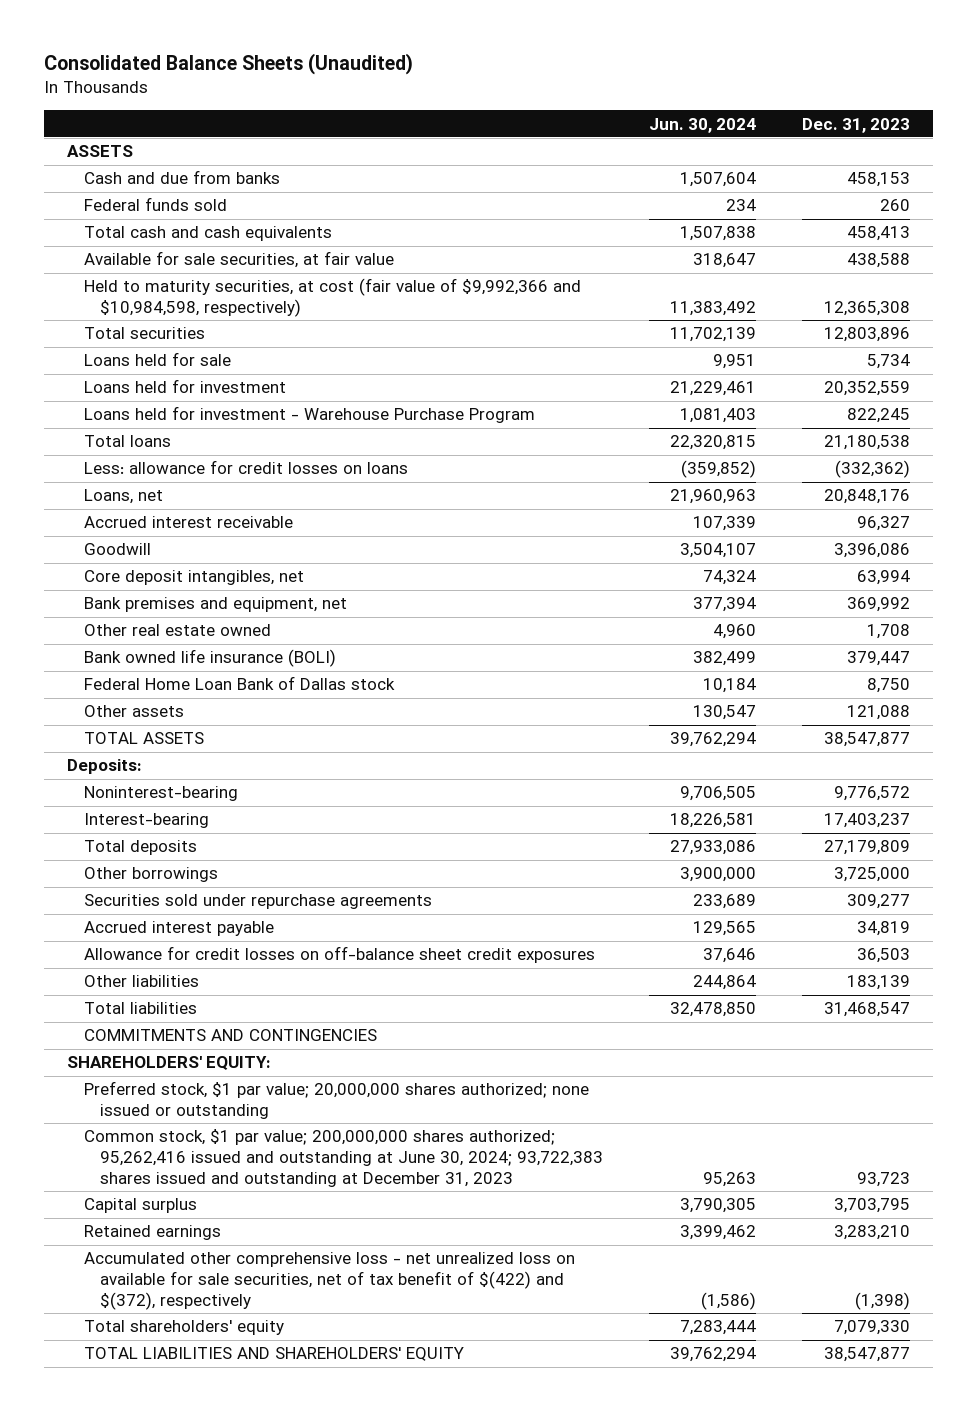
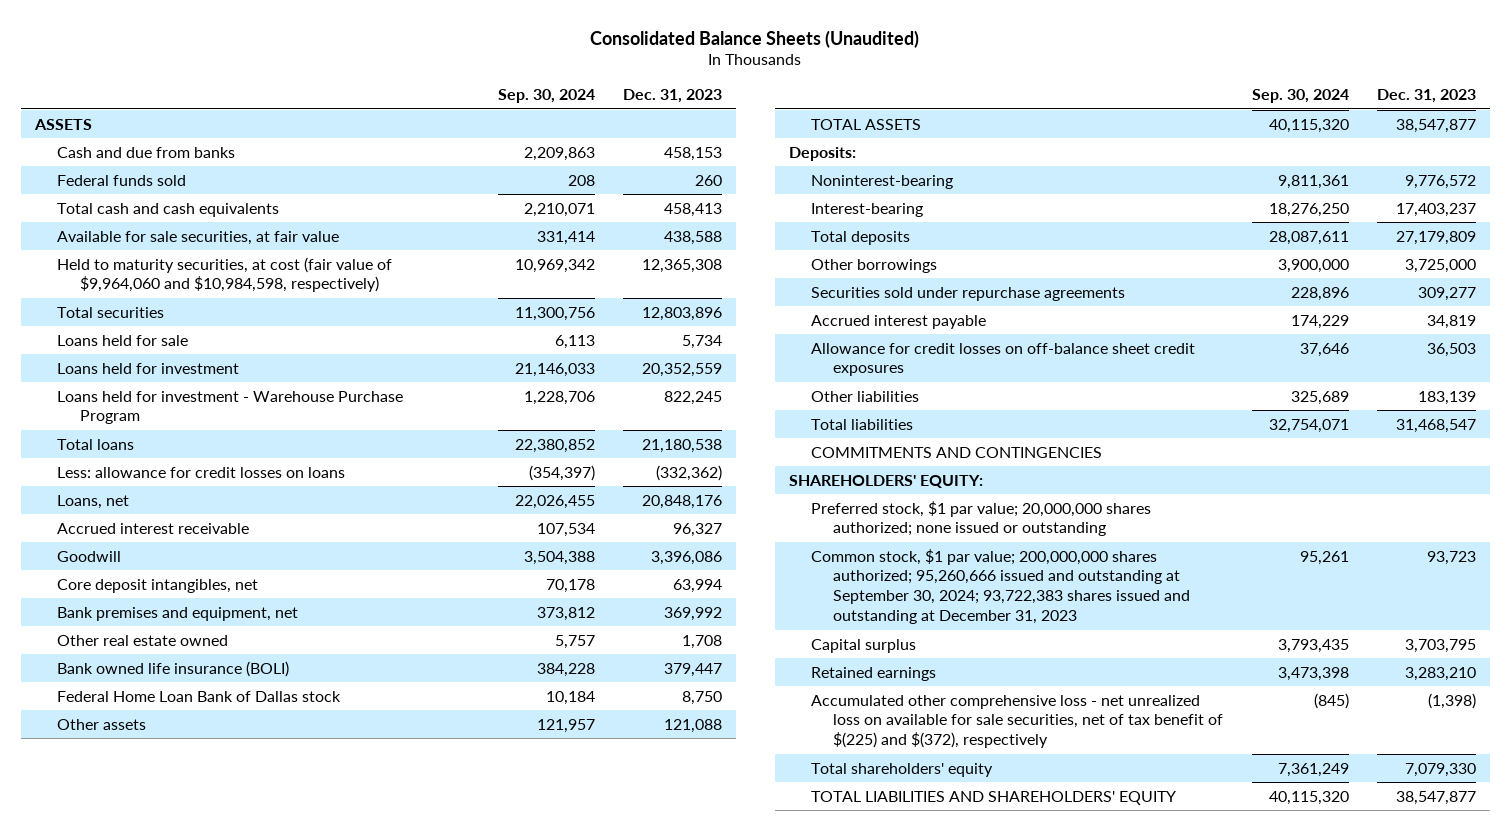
[648,117,756,133] Jun. 30, 2024 -> none
none -> [497,89,595,104] Sep. 30, 2024
[83,278,581,318] Held to maturity securities, at cost (fair value of $9,992,366 and $10,984,598, respectively) -> [57,256,393,293] Held to maturity securities, at cost (fair value of $9,964,060 and $10,984,598, respectively)
[83,1129,603,1187] Common stock, $1 par value; 200,000,000 shares authorized; 95,262,416 issued and outstanding at June 30, 2024; 93,722,383 shares issued and outstanding at December 31, 2023 -> [810,548,1191,625] Common stock, $1 par value; 200,000,000 shares authorized; 95,260,666 issued and outstanding at September 30, 2024; 93,722,383 shares issued and outstanding at December 31, 2023
[83,1252,575,1310] Accumulated other comprehensive loss - net unrealized loss on available for sale securities, net of tax benefit of $(422) and $(372), respectively -> [810,694,1224,749] Accumulated other comprehensive loss - net unrealized loss on available for sale securities, net of tax benefit of $(225) and $(372), respectively

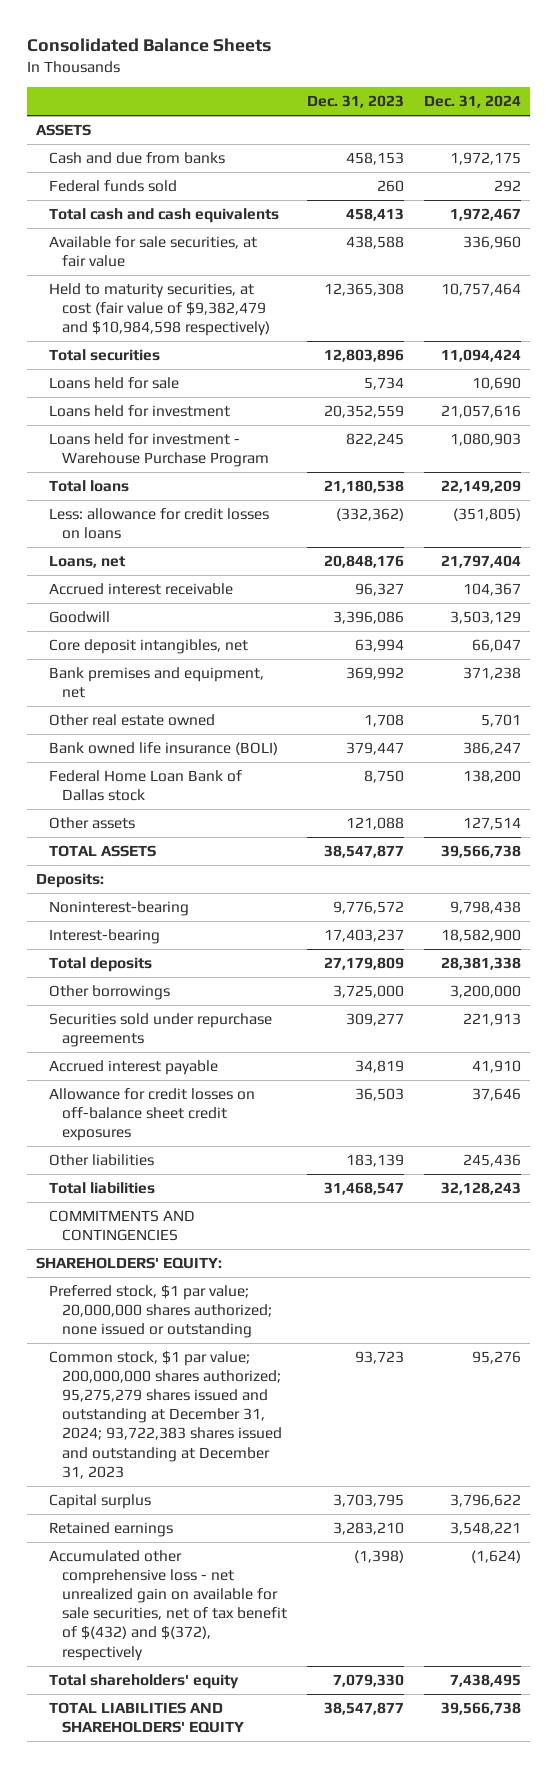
[590,29,920,48] Consolidated Balance Sheets (Unaudited) -> [26,37,271,52] Consolidated Balance Sheets
[497,89,595,104] Sep. 30, 2024 -> none
none -> [423,95,521,109] Dec. 31, 2024
[57,256,393,293] Held to maturity securities, at cost (fair value of $9,964,060 and $10,984,598, respectively) -> [49,283,271,337] Held to maturity securities, at cost (fair value of $9,382,479 and $10,984,598 respectively)
[810,548,1191,625] Common stock, $1 par value; 200,000,000 shares authorized; 95,260,666 issued and outstanding at September 30, 2024; 93,722,383 shares issued and outstanding at December 31, 2023 -> [49,1351,283,1479] Common stock, $1 par value; 200,000,000 shares authorized; 95,275,279 shares issued and outstanding at December 31, 2024; 93,722,383 shares issued and outstanding at December 31, 2023
[810,694,1224,749] Accumulated other comprehensive loss - net unrealized loss on available for sale securities, net of tax benefit of $(225) and $(372), respectively -> [49,1550,288,1661] Accumulated other comprehensive loss - net unrealized gain on available for sale securities, net of tax benefit of $(432) and $(372), respectively

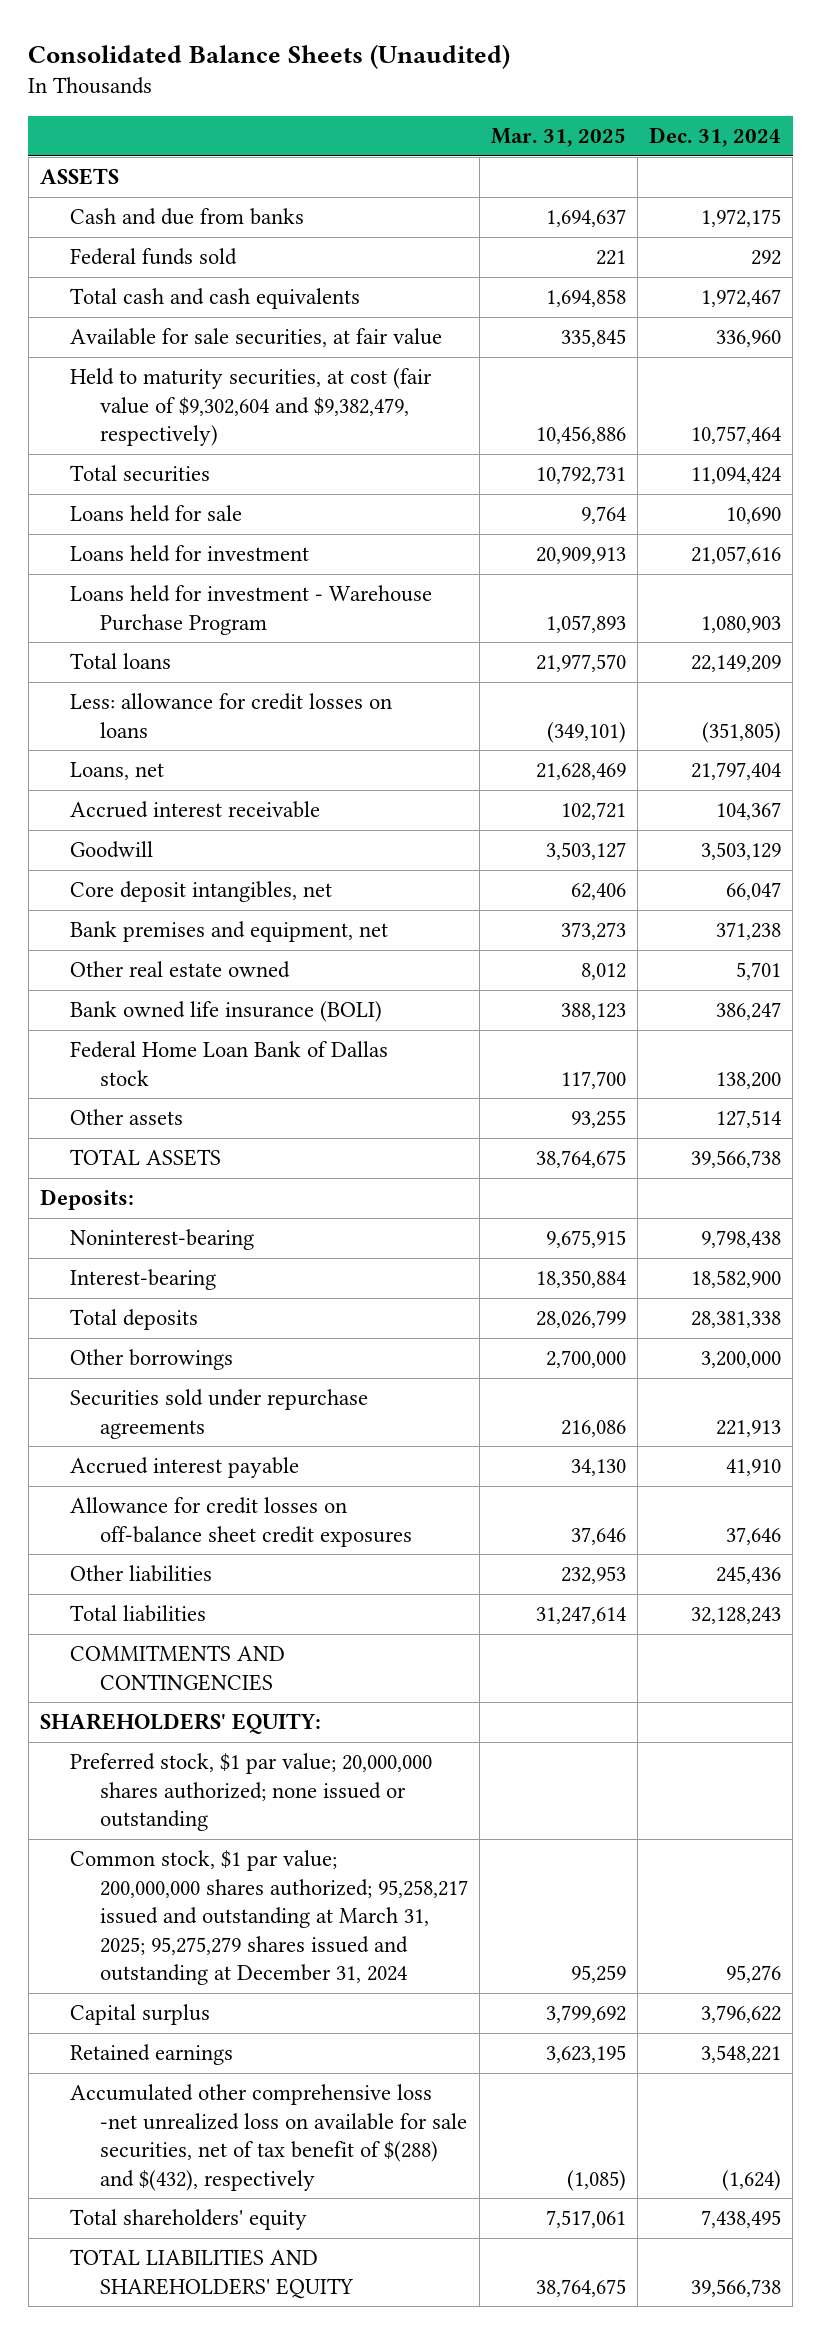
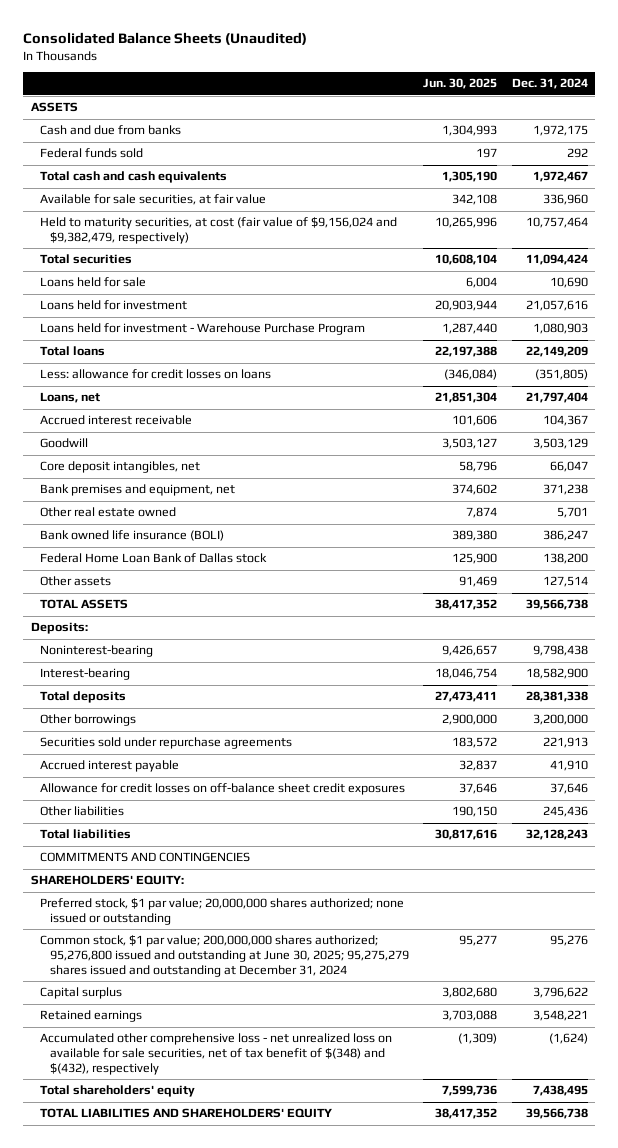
[490,128,626,148] Mar. 31, 2025 -> none
none -> [423,78,498,90] Jun. 30, 2025
[69,368,432,447] Held to maturity securities, at cost (fair value of $9,302,604 and $9,382,479, respectively) -> [40,217,398,245] Held to maturity securities, at cost (fair value of $9,156,024 and $9,382,479, respectively)
[69,1850,468,1986] Common stock, $1 par value; 200,000,000 shares authorized; 95,258,217 issued and outstanding at March 31, 2025; 95,275,279 shares issued and outstanding at December 31, 2024 -> [40,935,409,977] Common stock, $1 par value; 200,000,000 shares authorized; 95,276,800 issued and outstanding at June 30, 2025; 95,275,279 shares issued and outstanding at December 31, 2024
[69,2084,467,2191] Accumulated other comprehensive loss -net unrealized loss on available for sale securities, net of tax benefit of $(288) and $(432), respectively -> [40,1033,393,1075] Accumulated other comprehensive loss - net unrealized loss on available for sale securities, net of tax benefit of $(348) and $(432), respectively

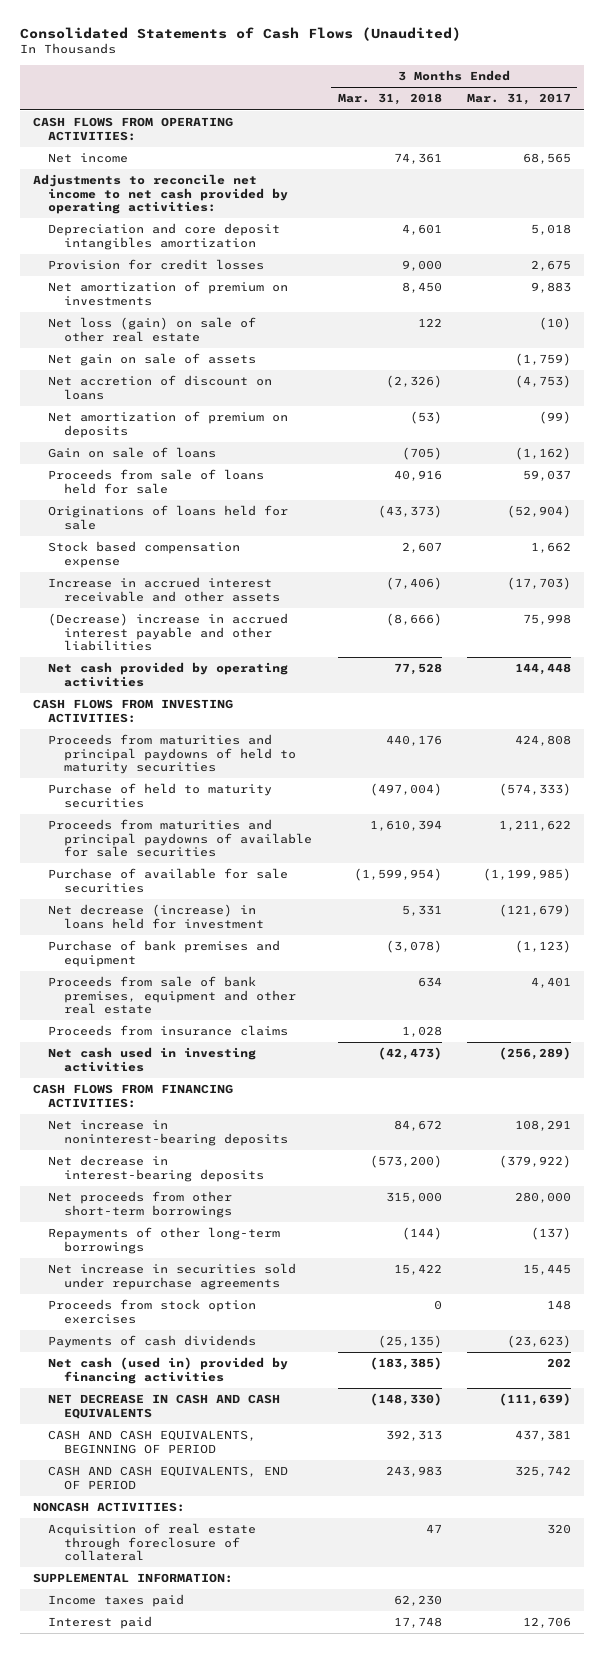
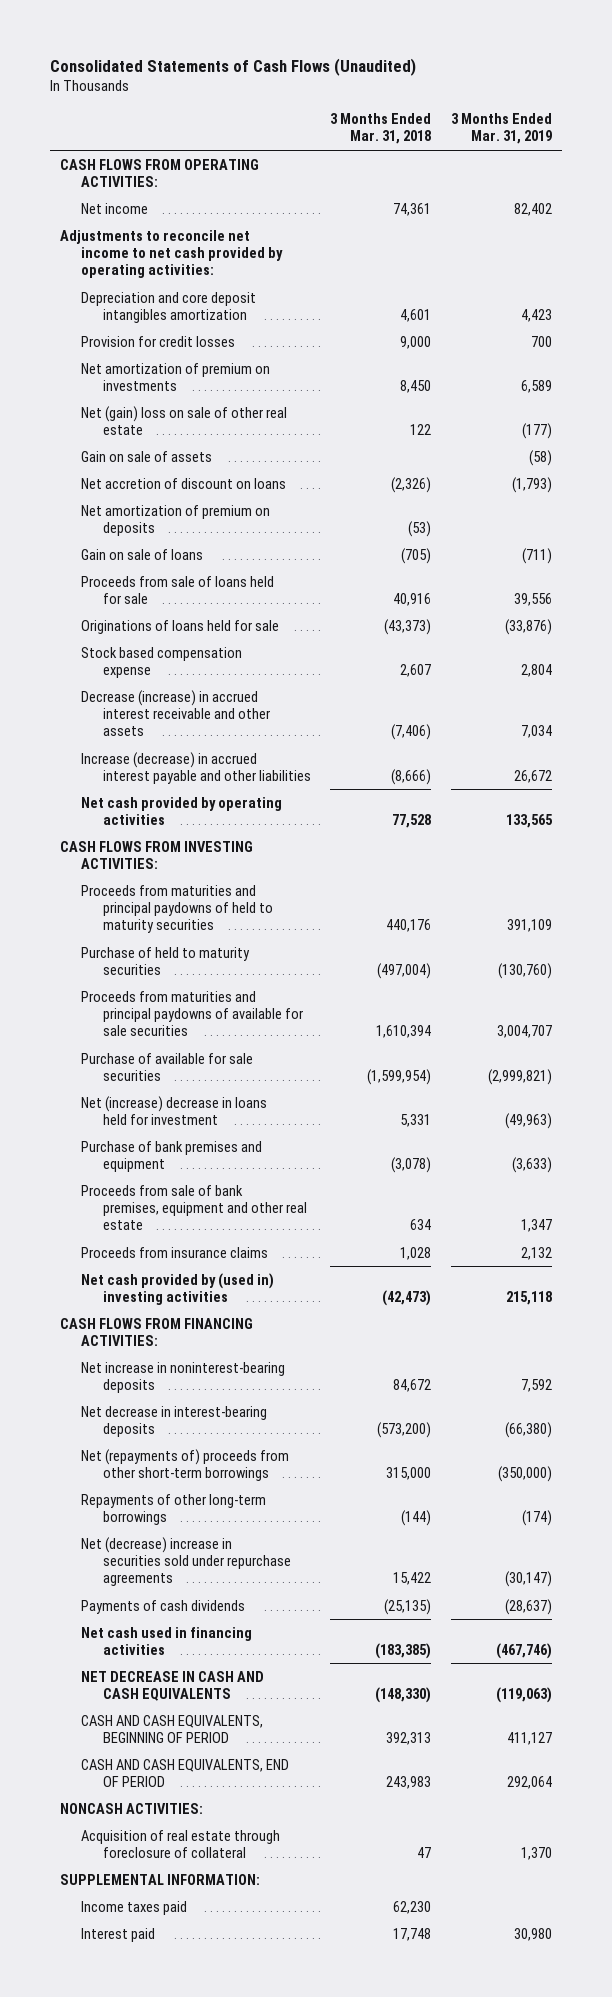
[466,93,571,106] Mar. 31, 2017 -> none
none -> [451,113,553,145] 3 Months Ended Mar. 31, 2019
[48,317,257,342] Net loss (gain) on sale of other real estate -> [81,405,288,435] Net (gain) loss on sale of other real estate
[48,353,257,367] Net gain on sale of assets -> [81,450,213,462] Gain on sale of assets
[48,577,281,602] Increase in accrued interest receivable and other assets -> [81,689,270,736] Decrease (increase) in accrued interest receivable and other assets
[48,613,289,651] (Decrease) increase in accrued interest payable and other liabilities -> [81,751,311,784] Increase (decrease) in accrued interest payable and other liabilities
[48,904,265,929] Net decrease (increase) in loans held for investment -> [81,1095,268,1125] Net (increase) decrease in loans held for investment
[48,1047,257,1072] Net cash used in investing activities -> [81,1272,275,1305] Net cash provided by (used in) investing activities
[48,1191,233,1218] Net proceeds from other short-term borrowings -> [81,1448,290,1481] Net (repayments of) proceeds from other short-term borrowings
[48,1299,257,1324] Proceeds from stock option exercises -> none
[48,1263,297,1290] Net increase in securities sold under repurchase agreements -> [81,1536,291,1586] Net (decrease) increase in securities sold under repurchase agreements
[48,1357,289,1384] Net cash (used in) provided by financing activities -> [81,1626,253,1655] Net cash used in financing activities

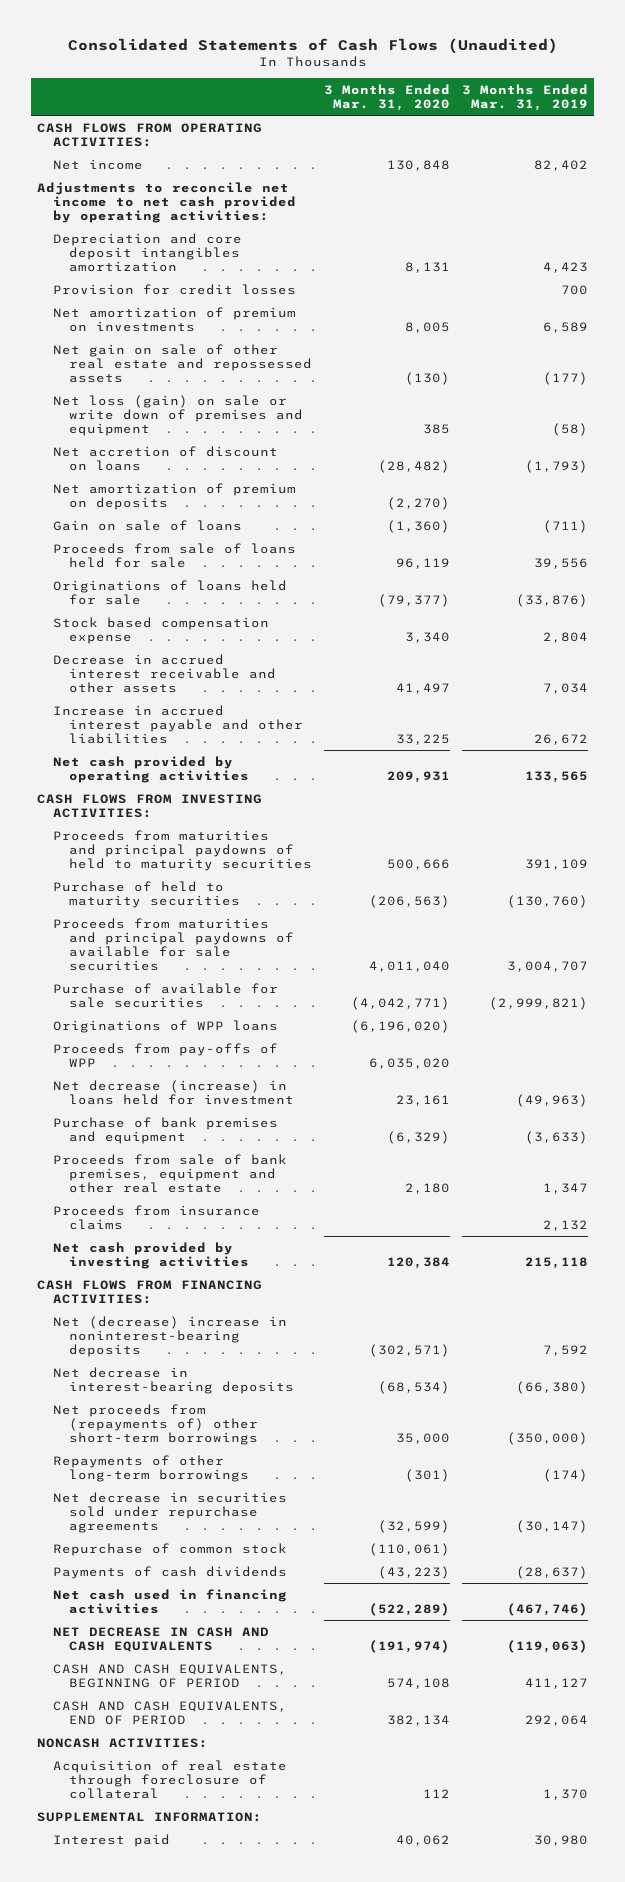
[330,113,432,145] 3 Months Ended Mar. 31, 2018 -> none
none -> [324,83,451,111] 3 Months Ended Mar. 31, 2020
[81,450,213,462] Gain on sale of assets -> none
[81,405,288,435] Net (gain) loss on sale of other real estate -> [53,343,313,383] Net gain on sale of other real estate and repossessed assets
none -> [53,394,304,436] Net loss (gain) on sale or write down of premises and equipment
[81,689,270,736] Decrease (increase) in accrued interest receivable and other assets -> [53,653,277,693] Decrease in accrued interest receivable and other assets
[81,751,311,784] Increase (decrease) in accrued interest payable and other liabilities -> [53,704,304,744] Increase in accrued interest payable and other liabilities
none -> [53,1019,279,1033] Originations of WPP loans
none -> [53,1042,279,1067] Proceeds from pay-offs of WPP
[81,1095,268,1125] Net (increase) decrease in loans held for investment -> [53,1079,295,1105] Net decrease (increase) in loans held for investment
[81,1272,275,1305] Net cash provided by (used in) investing activities -> [53,1241,250,1269] Net cash provided by investing activities
[81,1361,286,1393] Net increase in noninterest-bearing deposits -> [53,1315,288,1357] Net (decrease) increase in noninterest-bearing deposits
[81,1448,290,1481] Net (repayments of) proceeds from other short-term borrowings -> [53,1403,259,1445] Net proceeds from (repayments of) other short-term borrowings
[81,1536,291,1586] Net (decrease) increase in securities sold under repurchase agreements -> [53,1491,288,1533] Net decrease in securities sold under repurchase agreements
none -> [53,1542,288,1556] Repurchase of common stock
[81,1900,188,1915] Income taxes paid -> none

